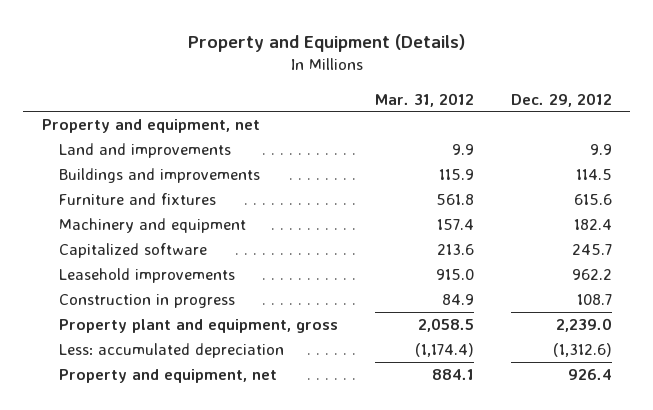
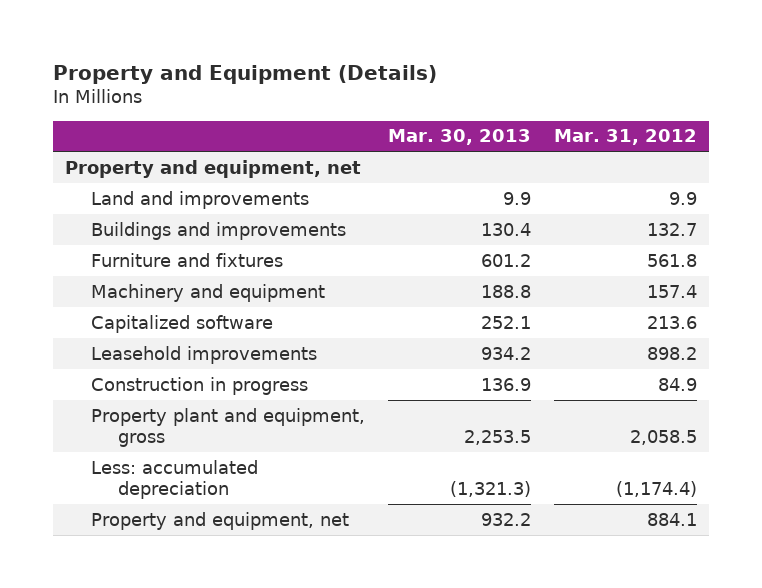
[510,92,612,107] Dec. 29, 2012 -> none
none -> [388,129,532,146] Mar. 30, 2013
[438,168,474,180] 115.9 -> [647,222,698,236] 132.7
[435,268,474,280] 915.0 -> [647,346,698,360] 898.2

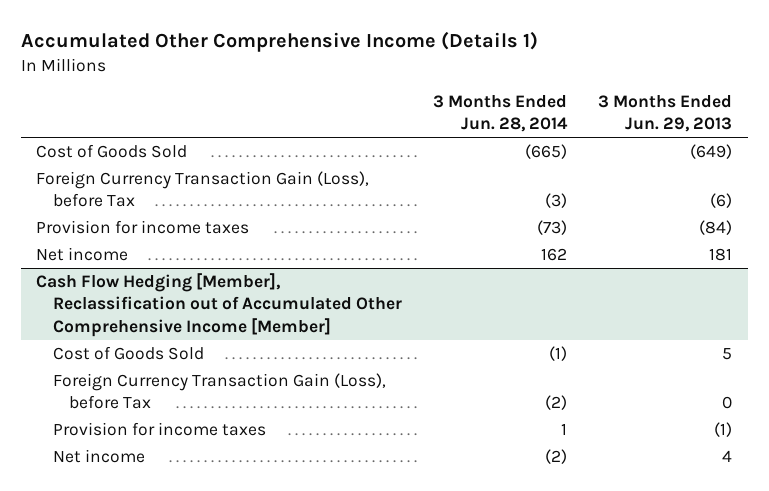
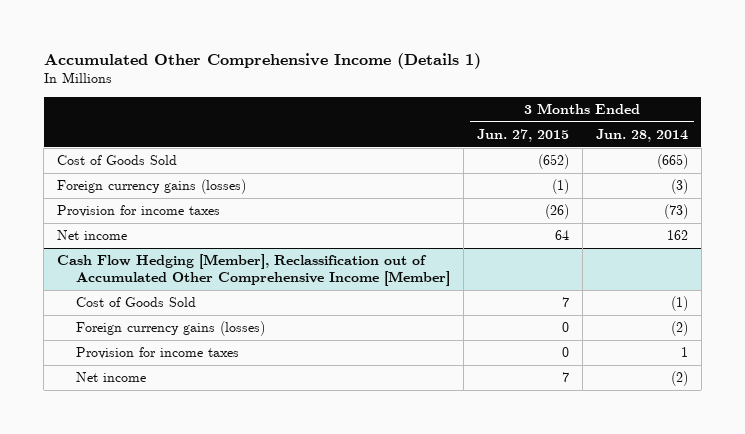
[598,94,733,133] 3 Months Ended Jun. 29, 2013 -> none
none -> [476,129,569,143] Jun. 27, 2015
[36,170,370,208] Foreign Currency Transaction Gain (Loss), before Tax -> [57,179,247,195] Foreign currency gains (losses)
[52,372,386,410] Foreign Currency Transaction Gain (Loss), before Tax -> [75,321,265,337] Foreign currency gains (losses)

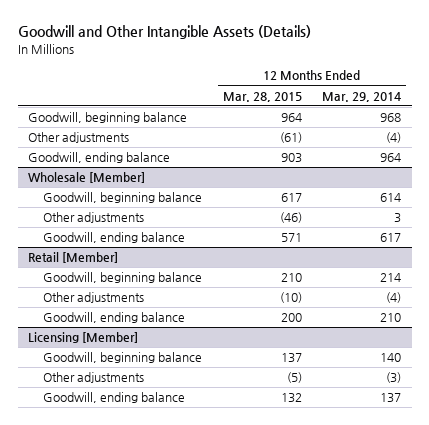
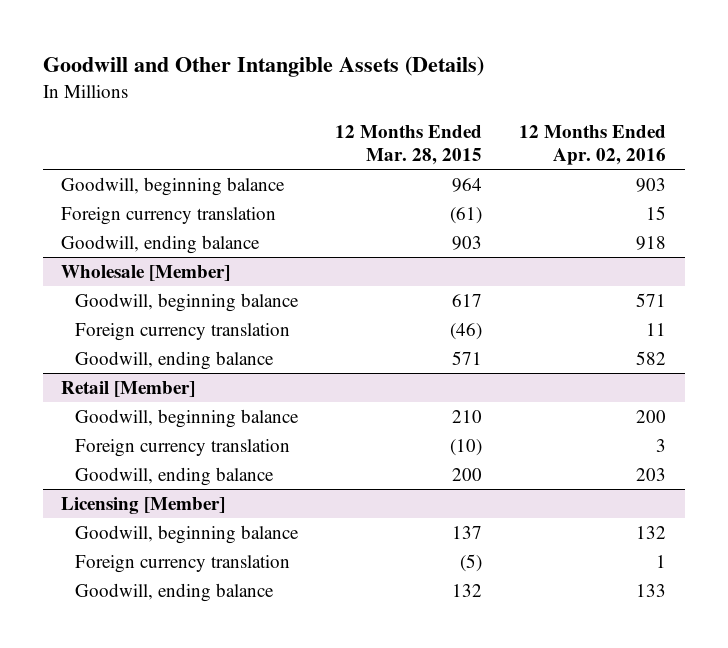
[322,91,402,102] Mar. 29, 2014 -> none
none -> [519,125,667,165] 12 Months Ended Apr. 02, 2016
[27,132,129,144] Other adjustments -> [61,206,277,225] Foreign currency translation
[43,212,145,224] Other adjustments -> [75,322,291,341] Foreign currency translation
[43,292,145,304] Other adjustments -> [75,438,291,457] Foreign currency translation
[43,372,145,384] Other adjustments -> [75,554,291,573] Foreign currency translation

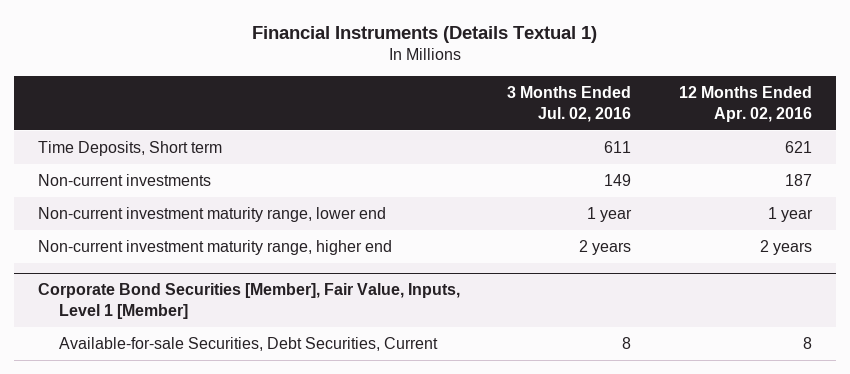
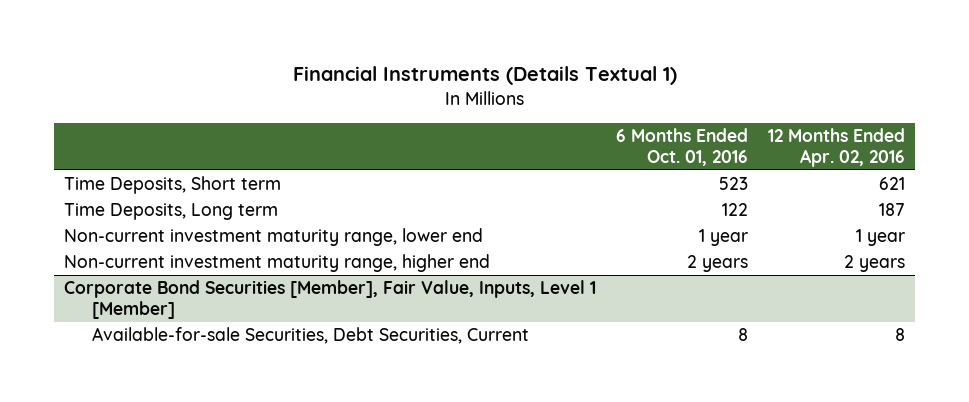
[507,86,632,122] 3 Months Ended Jul. 02, 2016 -> none
none -> [616,127,749,166] 6 Months Ended Oct. 01, 2016
[37,174,211,187] Non-current investments -> [64,203,279,221] Time Deposits, Long term

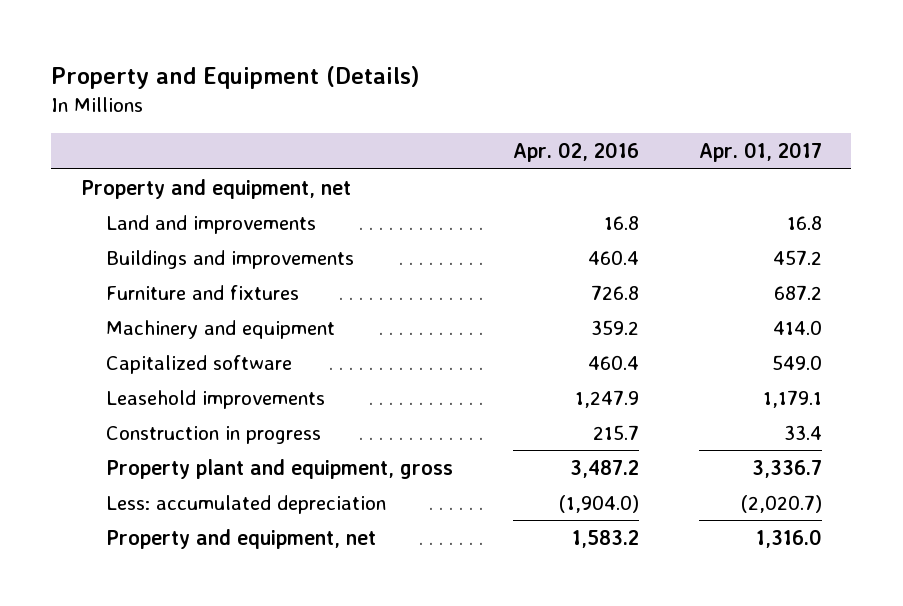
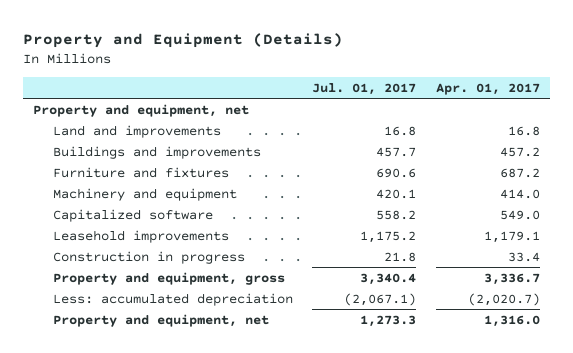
[512,142,639,163] Apr. 02, 2016 -> none
none -> [312,82,417,95] Jul. 01, 2017
[105,458,453,479] Property plant and equipment, gross -> [52,271,285,285] Property and equipment, gross

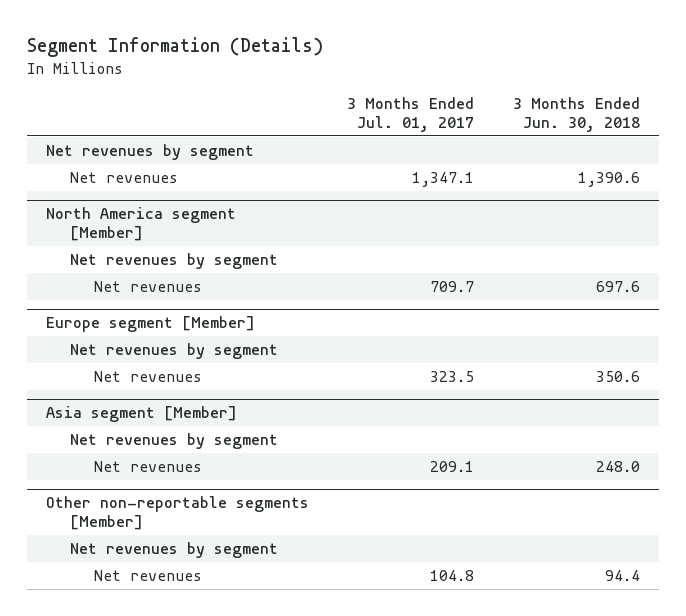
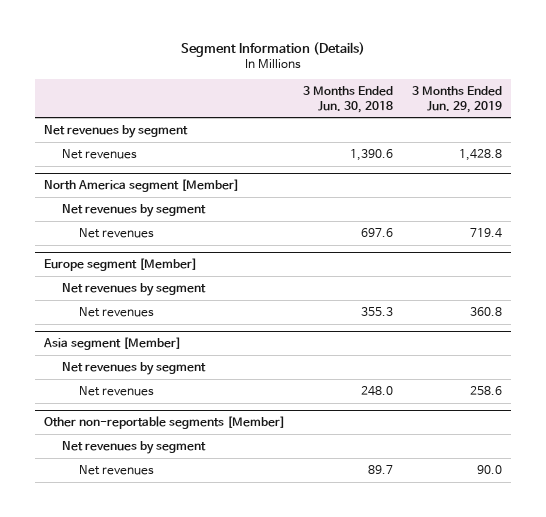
[347,97,475,132] 3 Months Ended Jul. 01, 2017 -> none
none -> [411,86,502,113] 3 Months Ended Jun. 29, 2019
[595,370,640,382] 350.6 -> [361,306,394,316] 355.3
[604,569,640,581] 94.4 -> [368,464,394,474] 89.7

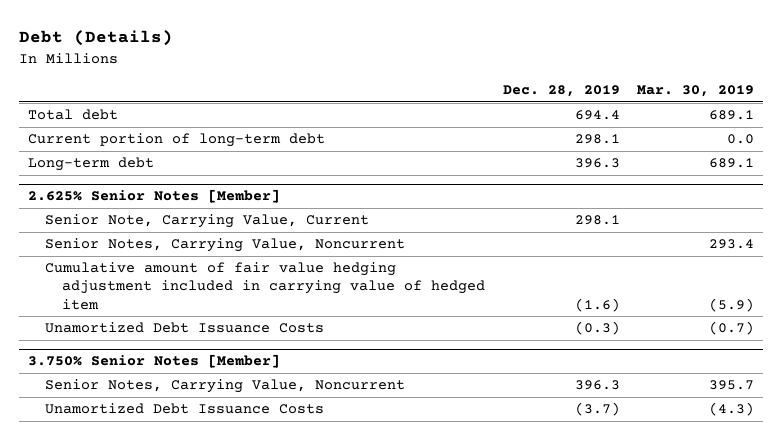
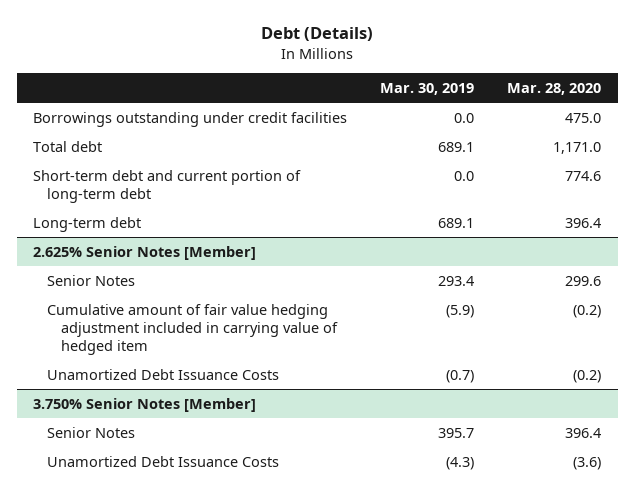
[502,84,620,97] Dec. 28, 2019 -> none
none -> [507,82,602,95] Mar. 28, 2020
none -> [33,111,348,127] Borrowings outstanding under credit facilities
[27,133,325,148] Current portion of long-term debt -> [33,169,302,203] Short-term debt and current portion of long-term debt
[45,214,370,229] Senior Note, Carrying Value, Current -> none
[45,238,406,253] Senior Notes, Carrying Value, Noncurrent -> [47,274,136,286] Senior Notes
[45,379,406,394] Senior Notes, Carrying Value, Noncurrent -> [47,426,136,438] Senior Notes

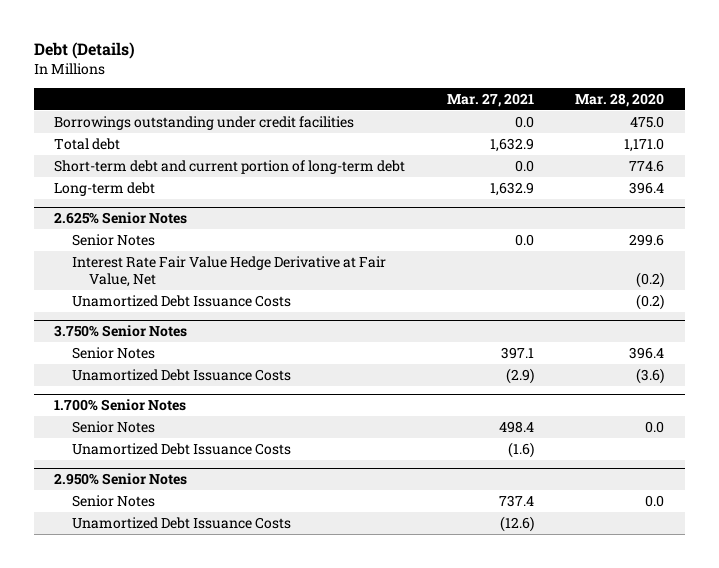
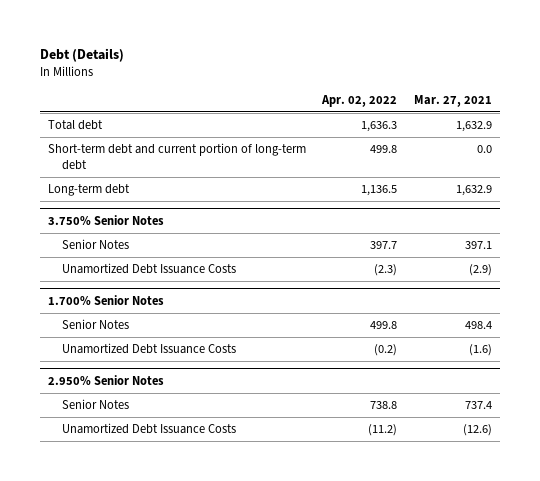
[575,92,665,107] Mar. 28, 2020 -> none
none -> [321,95,398,108] Apr. 02, 2022
[54,115,355,130] Borrowings outstanding under credit facilities -> none
[54,212,188,225] 2.625% Senior Notes -> none
[71,233,155,246] Senior Notes -> none
[71,255,386,287] Interest Rate Fair Value Hedge Derivative at Fair Value, Net -> none
[71,294,291,307] Unamortized Debt Issuance Costs -> none

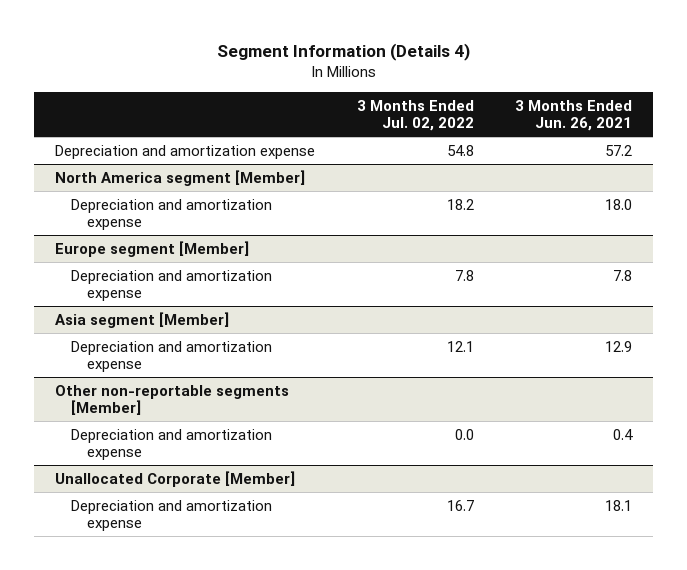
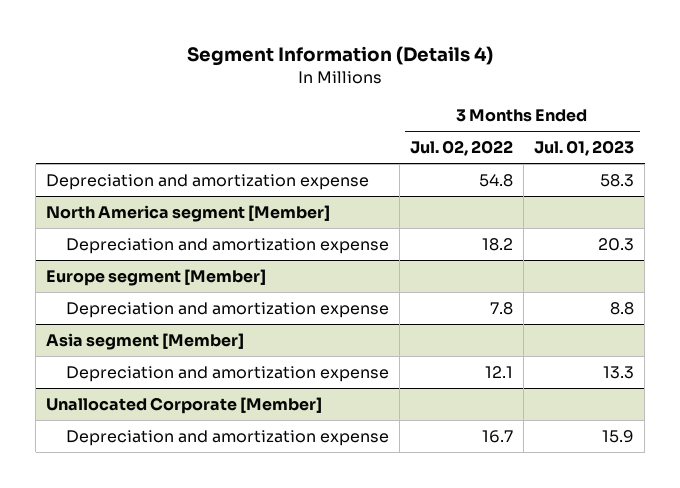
[515,99,633,132] 3 Months Ended Jun. 26, 2021 -> none
none -> [534,140,635,157] Jul. 01, 2023
[54,384,289,416] Other non-reportable segments [Member] -> none
[70,428,272,461] Depreciation and amortization expense -> none

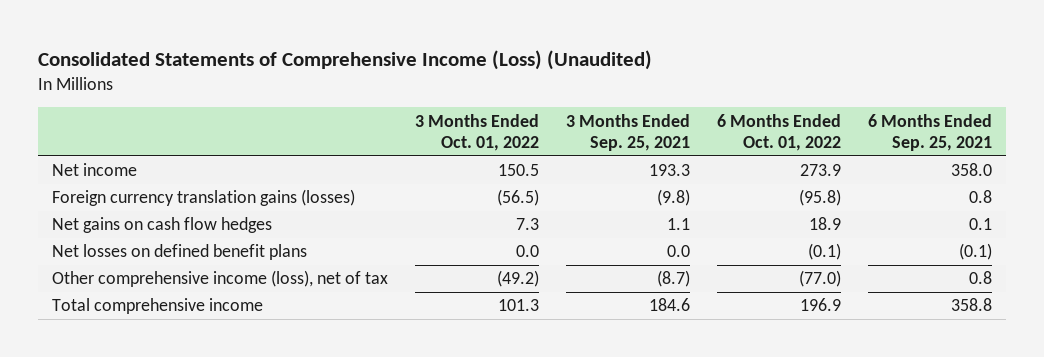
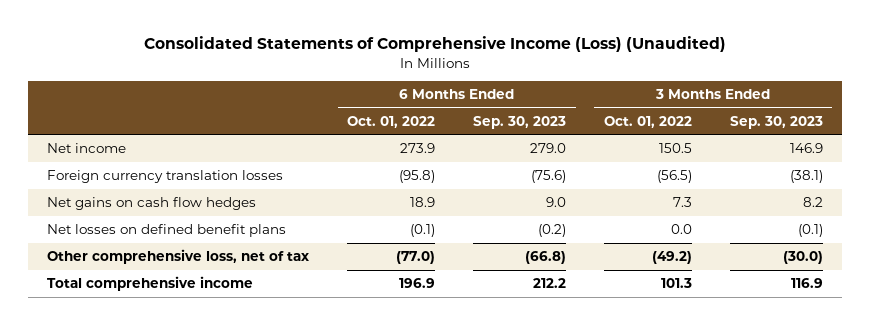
[565,113,690,151] 3 Months Ended Sep. 25, 2021 -> none
[868,113,993,151] 6 Months Ended Sep. 25, 2021 -> none
none -> [473,115,567,129] Sep. 30, 2023
none -> [729,115,823,129] Sep. 30, 2023
[51,189,355,207] Foreign currency translation gains (losses) -> [47,170,284,184] Foreign currency translation losses
[51,270,388,288] Other comprehensive income (loss), net of tax -> [47,249,310,265] Other comprehensive loss, net of tax

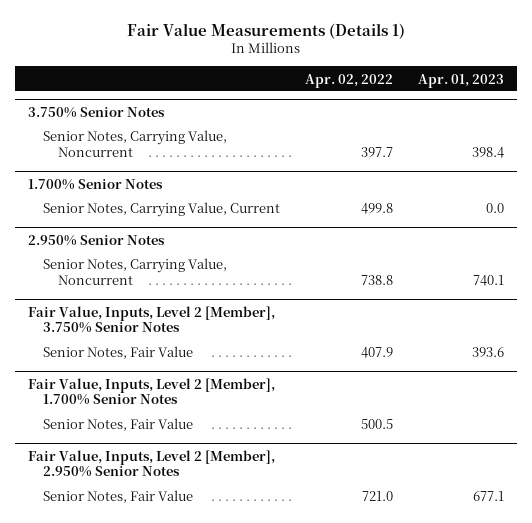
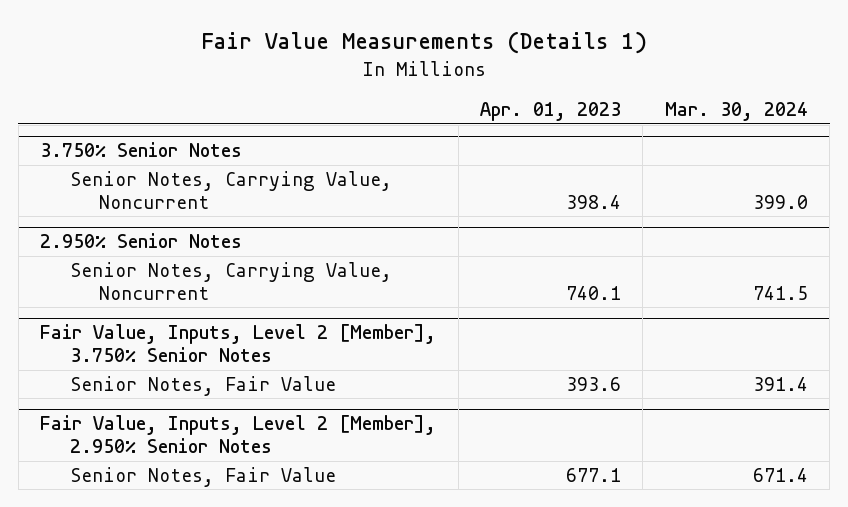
[304,73,393,88] Apr. 02, 2022 -> none
none -> [664,102,808,122] Mar. 30, 2024
[27,178,163,190] 1.700% Senior Notes -> none
[42,202,280,218] Senior Notes, Carrying Value, Current -> none
[27,377,275,406] Fair Value, Inputs, Level 2 [Member], 1.700% Senior Notes -> none
[42,418,193,432] Senior Notes, Fair Value -> none

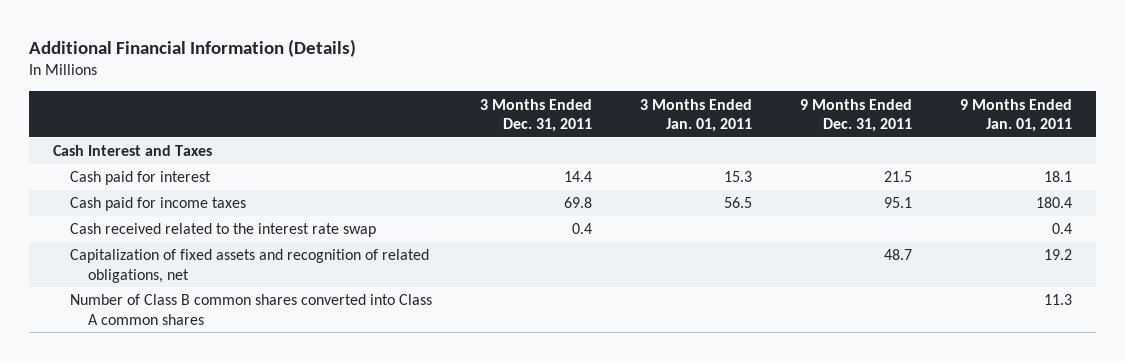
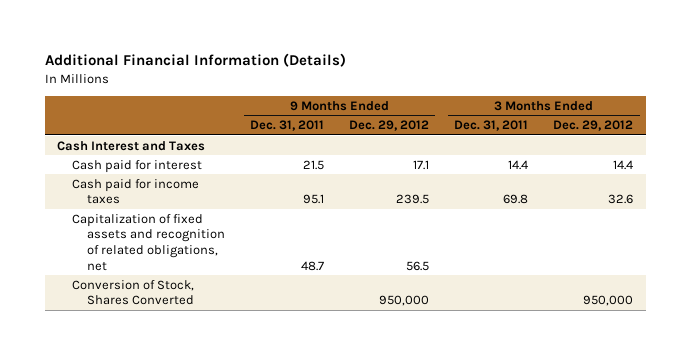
[640,98,753,133] 3 Months Ended Jan. 01, 2011 -> none
[960,98,1073,133] 9 Months Ended Jan. 01, 2011 -> none
none -> [349,120,430,132] Dec. 29, 2012
none -> [553,120,634,132] Dec. 29, 2012
[70,223,377,238] Cash received related to the interest rate swap -> none
[70,294,433,325] Number of Class B common shares converted into Class A common shares -> none
none -> [72,279,195,306] Conversion of Stock, Shares Converted

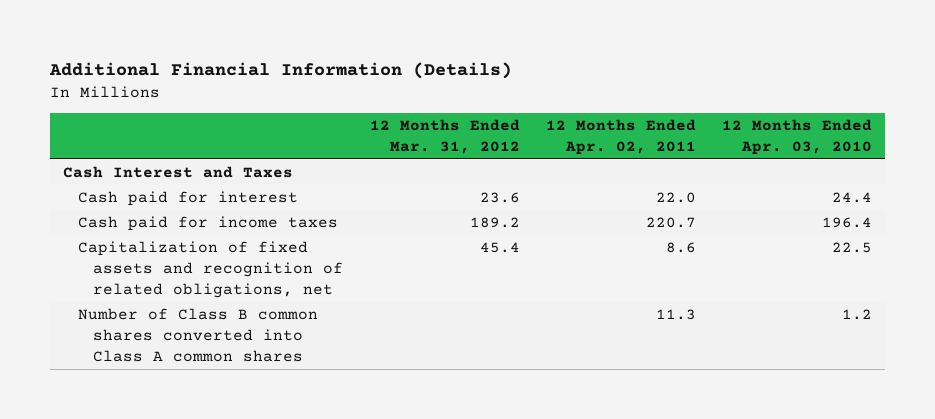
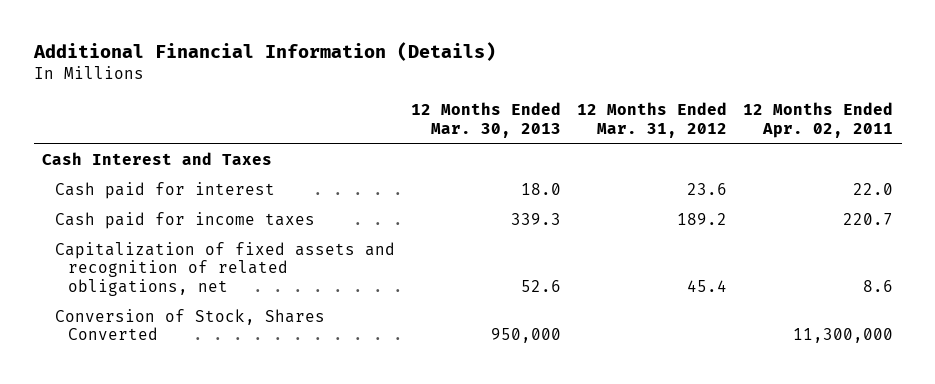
[721,118,872,155] 12 Months Ended Apr. 03, 2010 -> none
none -> [411,101,562,138] 12 Months Ended Mar. 30, 2013
[78,308,319,362] Number of Class B common shares converted into Class A common shares -> none
none -> [55,308,326,341] Conversion of Stock, Shares Converted

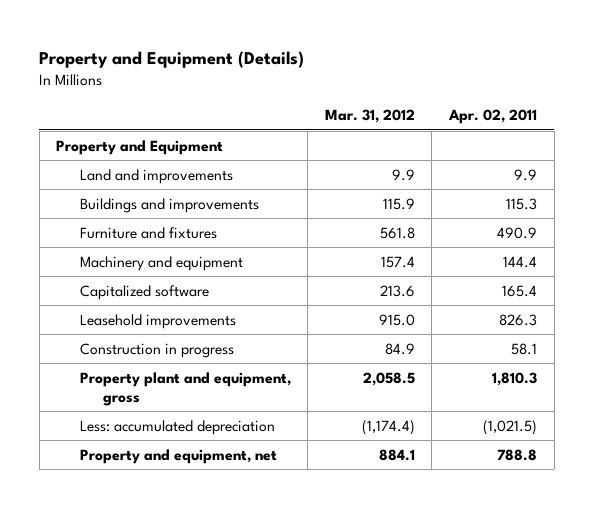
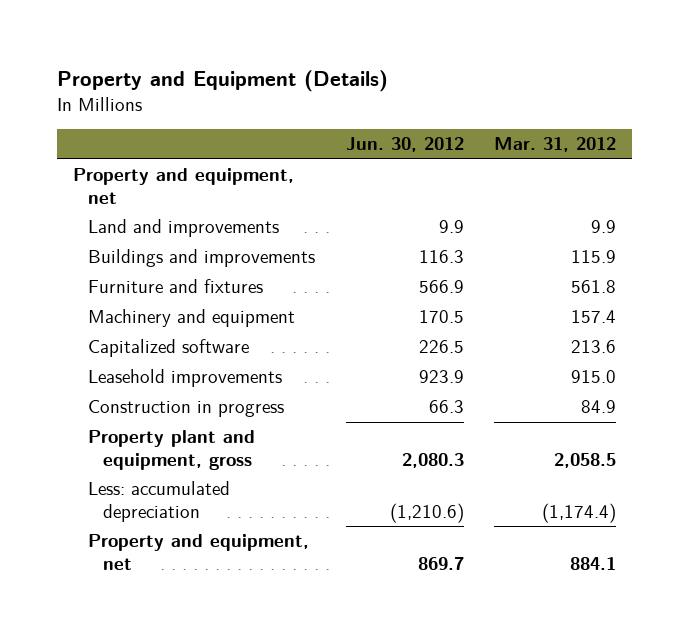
[448,109,538,125] Apr. 02, 2011 -> none
none -> [345,137,464,153] Jun. 30, 2012
[56,139,224,155] Property and Equipment -> [72,168,294,204] Property and equipment, net

